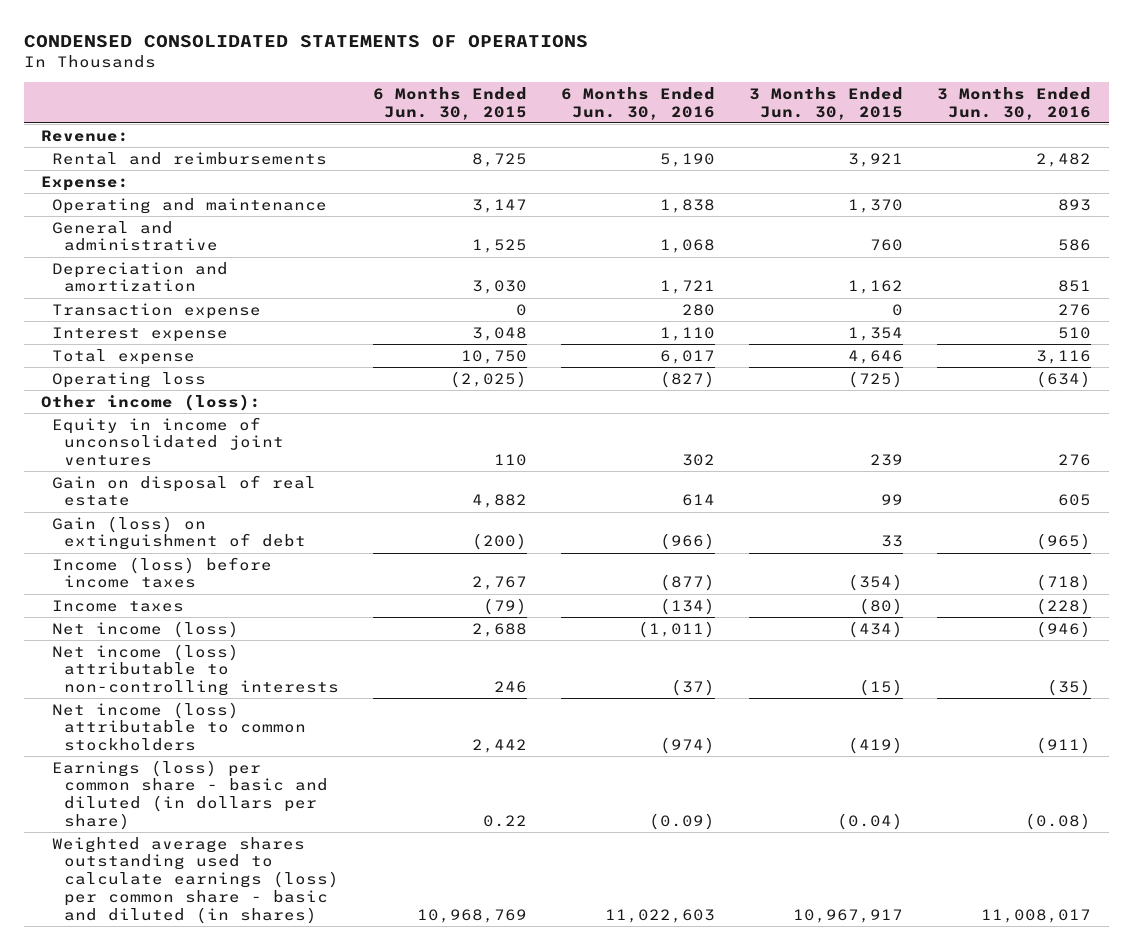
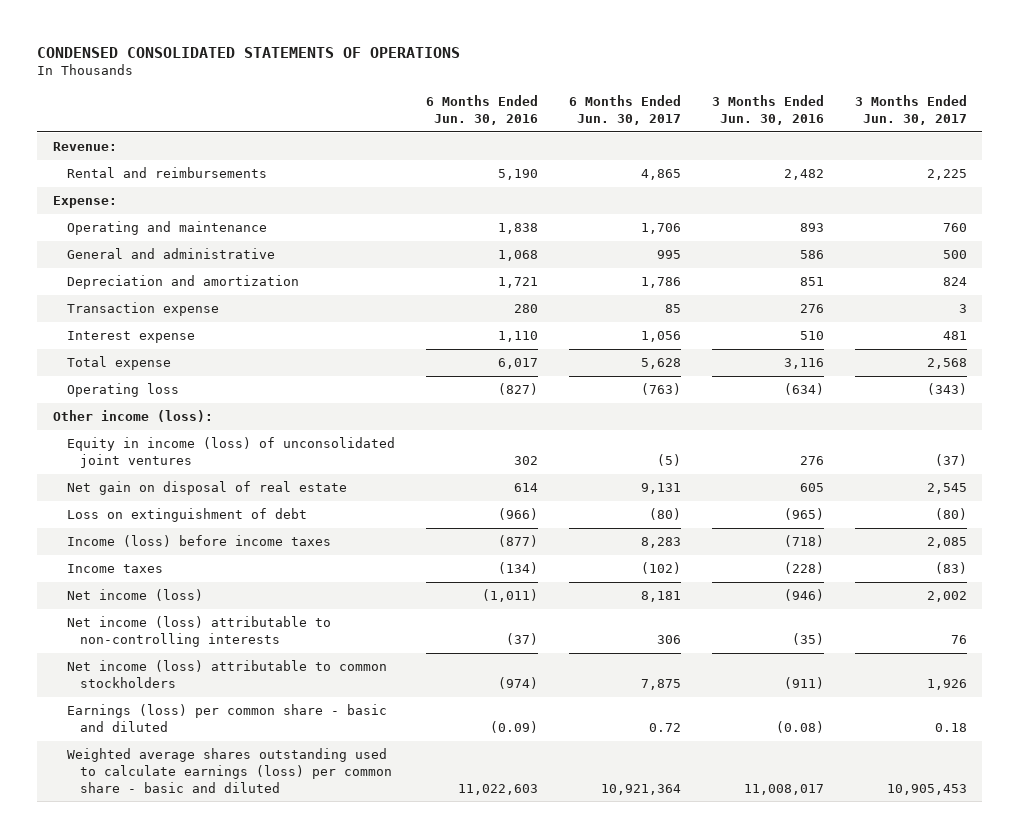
[372,86,527,120] 6 Months Ended Jun. 30, 2015 -> none
[749,86,904,120] 3 Months Ended Jun. 30, 2015 -> none
none -> [568,95,681,126] 6 Months Ended Jun. 30, 2017
none -> [854,95,967,126] 3 Months Ended Jun. 30, 2017
[52,416,284,467] Equity in income of unconsolidated joint ventures -> [66,437,395,468] Equity in income (loss) of unconsolidated joint ventures
[52,474,317,507] Gain on disposal of real estate -> [66,481,347,496] Net gain on disposal of real estate
[52,515,306,551] Gain (loss) on extinguishment of debt -> [66,508,307,523] Loss on extinguishment of debt
[52,759,328,831] Earnings (loss) per common share - basic and diluted (in dollars per share) -> [66,704,387,732] Earnings (loss) per common share - basic and diluted
[52,836,339,924] Weighted average shares outstanding used to calculate earnings (loss) per common share - basic and diluted (in shares) -> [66,748,393,793] Weighted average shares outstanding used to calculate earnings (loss) per common share - basic and diluted

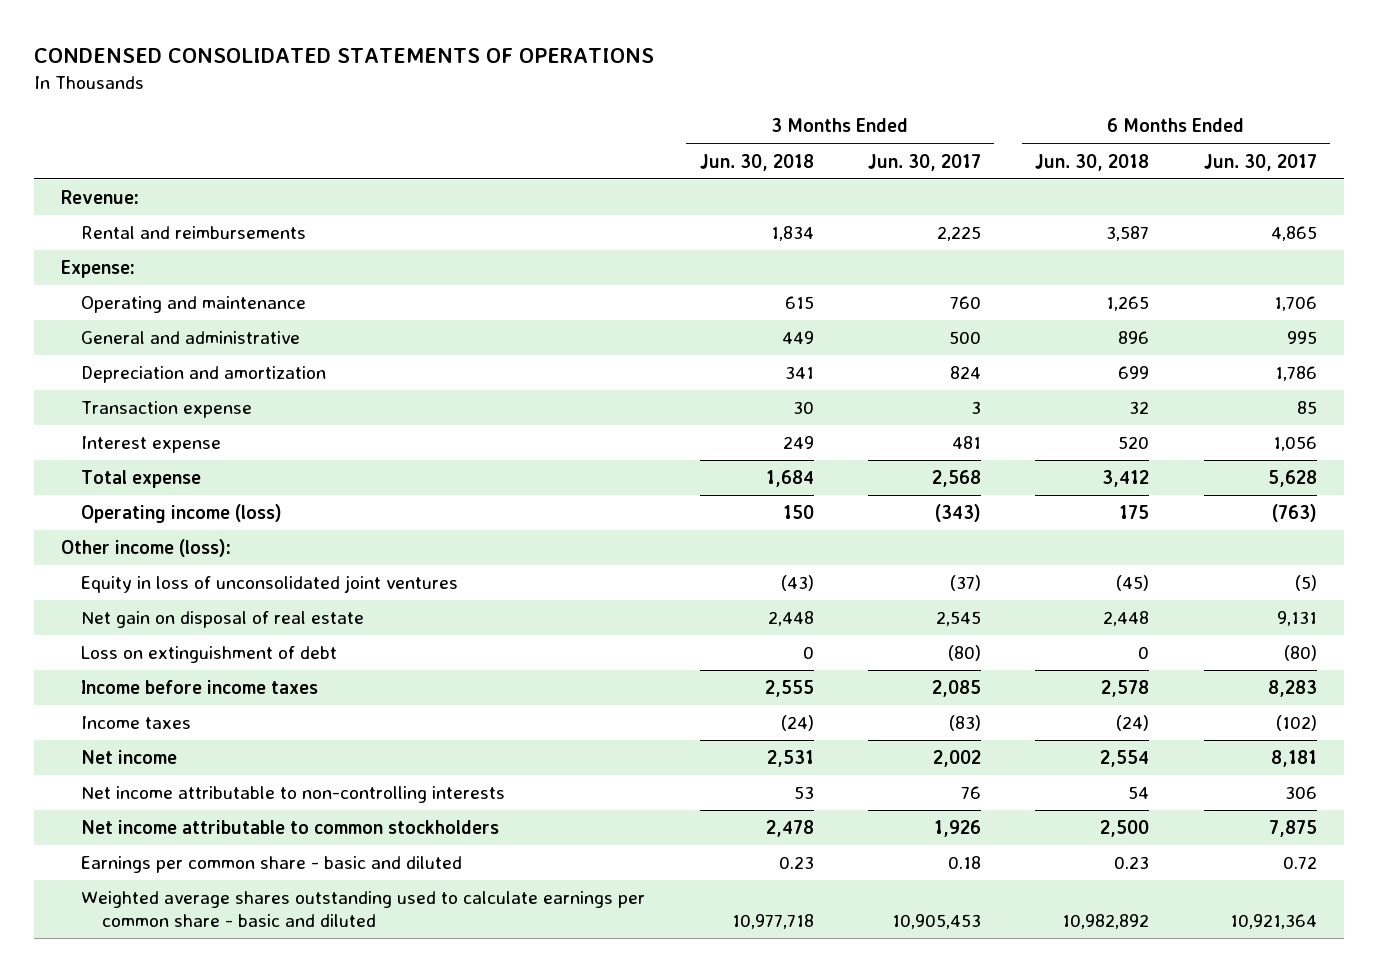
[425,95,538,126] 6 Months Ended Jun. 30, 2016 -> none
[711,95,824,126] 3 Months Ended Jun. 30, 2016 -> none
none -> [699,153,814,171] Jun. 30, 2018
none -> [1035,153,1150,171] Jun. 30, 2018
[66,383,179,398] Operating loss -> [81,504,283,524] Operating income (loss)
[66,437,395,468] Equity in income (loss) of unconsolidated joint ventures -> [81,575,459,594] Equity in loss of unconsolidated joint ventures
[66,535,331,548] Income (loss) before income taxes -> [81,680,319,695] Income before income taxes
[66,589,203,602] Net income (loss) -> [81,750,178,765] Net income
[66,616,331,647] Net income (loss) attributable to non-controlling interests -> [81,786,506,804] Net income attributable to non-controlling interests
[66,660,387,688] Net income (loss) attributable to common stockholders -> [81,820,500,835] Net income attributable to common stockholders
[66,704,387,732] Earnings (loss) per common share - basic and diluted -> [81,856,463,874] Earnings per common share - basic and diluted
[66,748,393,793] Weighted average shares outstanding used to calculate earnings (loss) per common share - basic and diluted -> [81,891,646,927] Weighted average shares outstanding used to calculate earnings per common share - basic and diluted

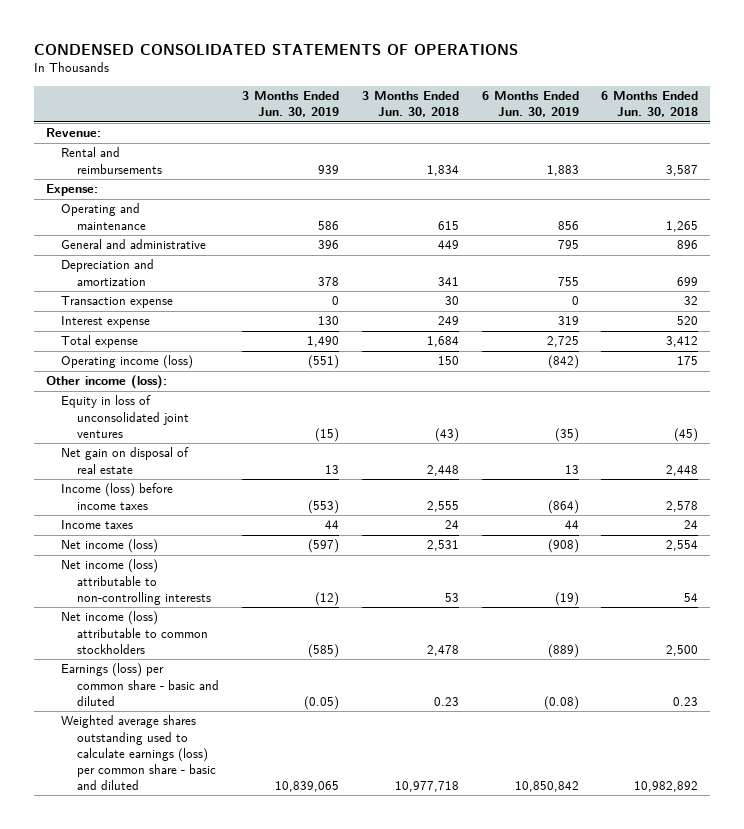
[867,153,981,171] Jun. 30, 2017 -> none
[1203,153,1317,171] Jun. 30, 2017 -> none
none -> [241,91,339,118] 3 Months Ended Jun. 30, 2019
none -> [481,91,579,118] 6 Months Ended Jun. 30, 2019
[81,646,338,664] Loss on extinguishment of debt -> none
[81,680,319,695] Income before income taxes -> [61,483,174,510] Income (loss) before income taxes
[780,715,814,732] (24) -> [444,520,459,530] 24
[1116,715,1150,732] (24) -> [684,520,699,530] 24
[81,750,178,765] Net income -> [61,539,159,554] Net income (loss)
[81,786,506,804] Net income attributable to non-controlling interests -> [61,559,211,605] Net income (loss) attributable to non-controlling interests
[81,820,500,835] Net income attributable to common stockholders -> [61,611,208,654] Net income (loss) attributable to common stockholders
[81,856,463,874] Earnings per common share - basic and diluted -> [61,663,219,706] Earnings (loss) per common share - basic and diluted
[81,891,646,927] Weighted average shares outstanding used to calculate earnings per common share - basic and diluted -> [61,715,216,791] Weighted average shares outstanding used to calculate earnings (loss) per common share - basic and diluted

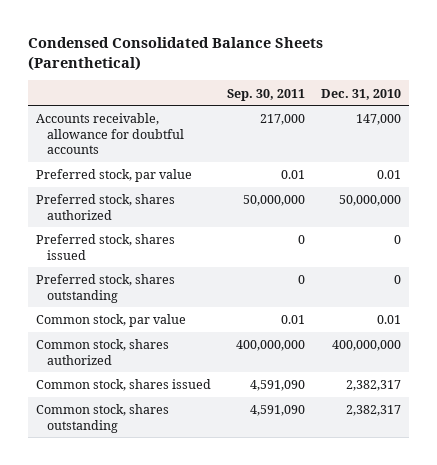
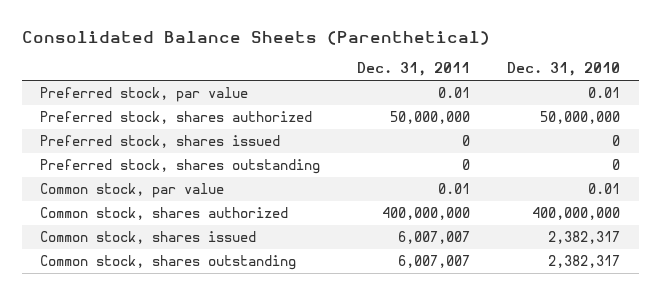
[28,36,324,71] Condensed Consolidated Balance Sheets (Parenthetical) -> [21,30,490,45] Consolidated Balance Sheets (Parenthetical)
[226,88,305,101] Sep. 30, 2011 -> none
none -> [357,62,471,77] Dec. 31, 2011
[36,113,184,155] Accounts receivable, allowance for doubtful accounts -> none

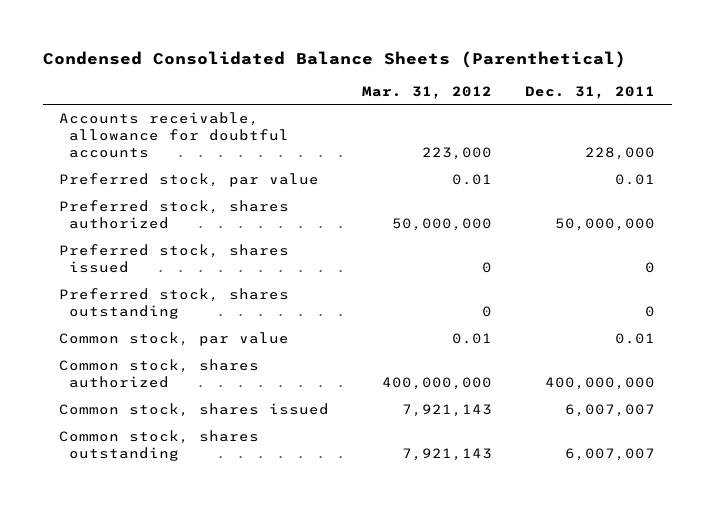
[21,30,490,45] Consolidated Balance Sheets (Parenthetical) -> [42,50,626,68] Condensed Consolidated Balance Sheets (Parenthetical)
[507,62,621,77] Dec. 31, 2010 -> none
none -> [362,85,493,99] Mar. 31, 2012
none -> [59,112,289,159] Accounts receivable, allowance for doubtful accounts

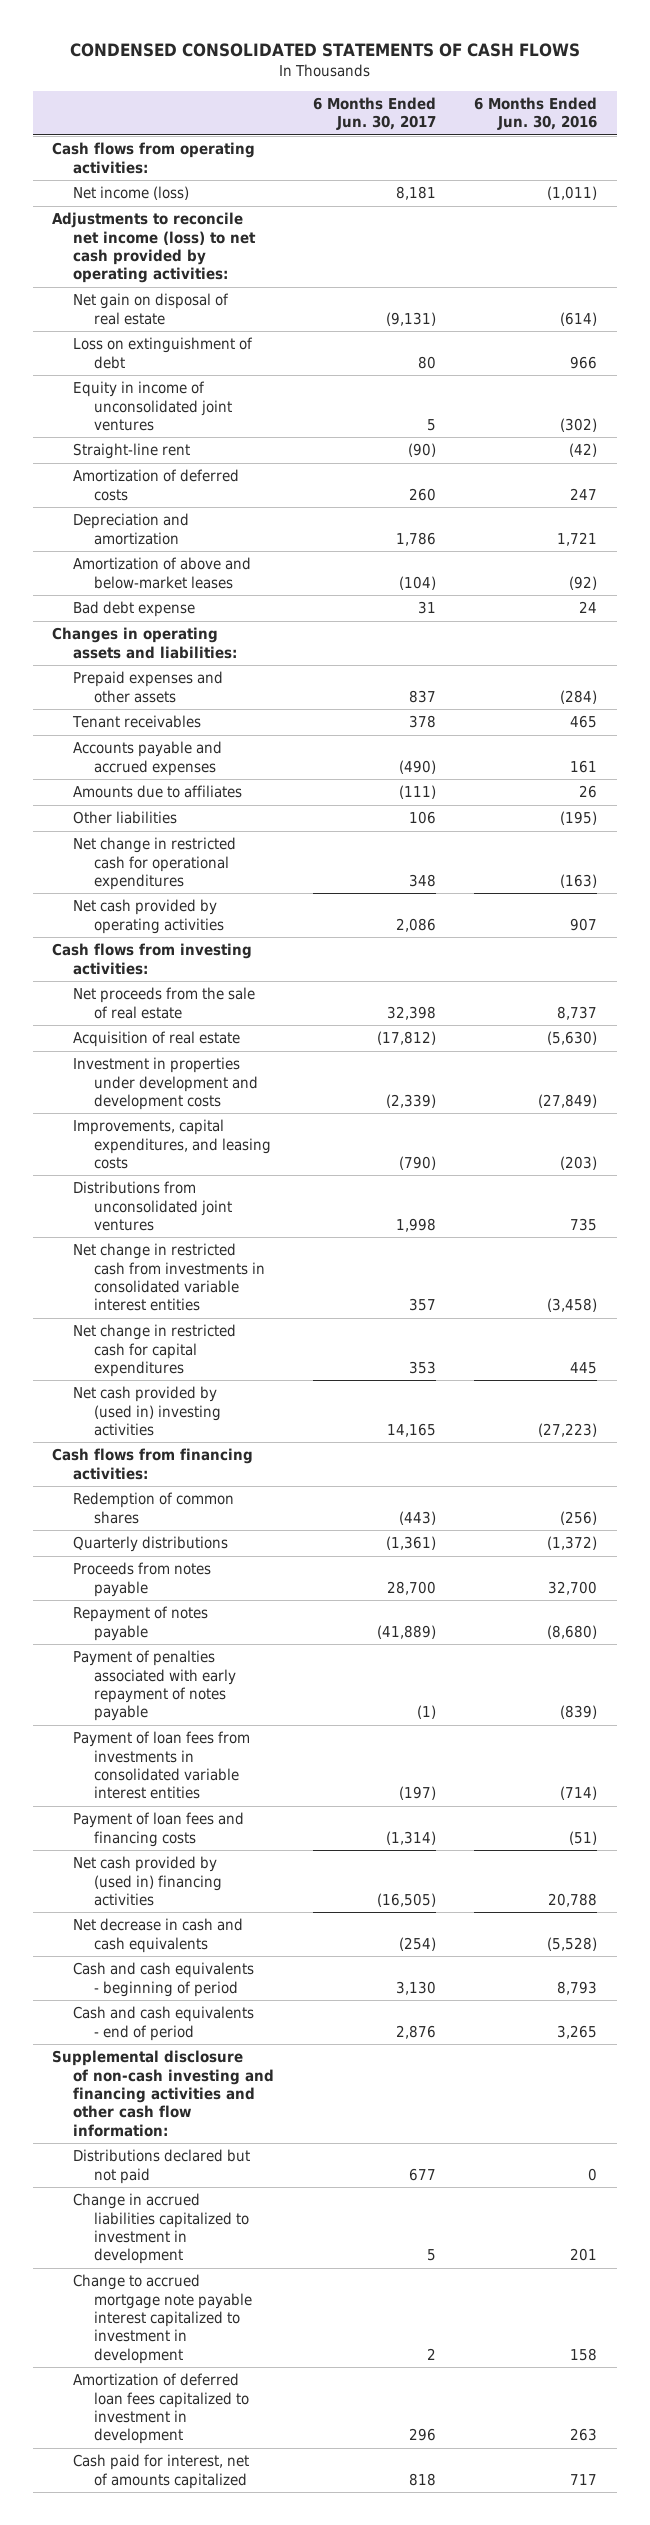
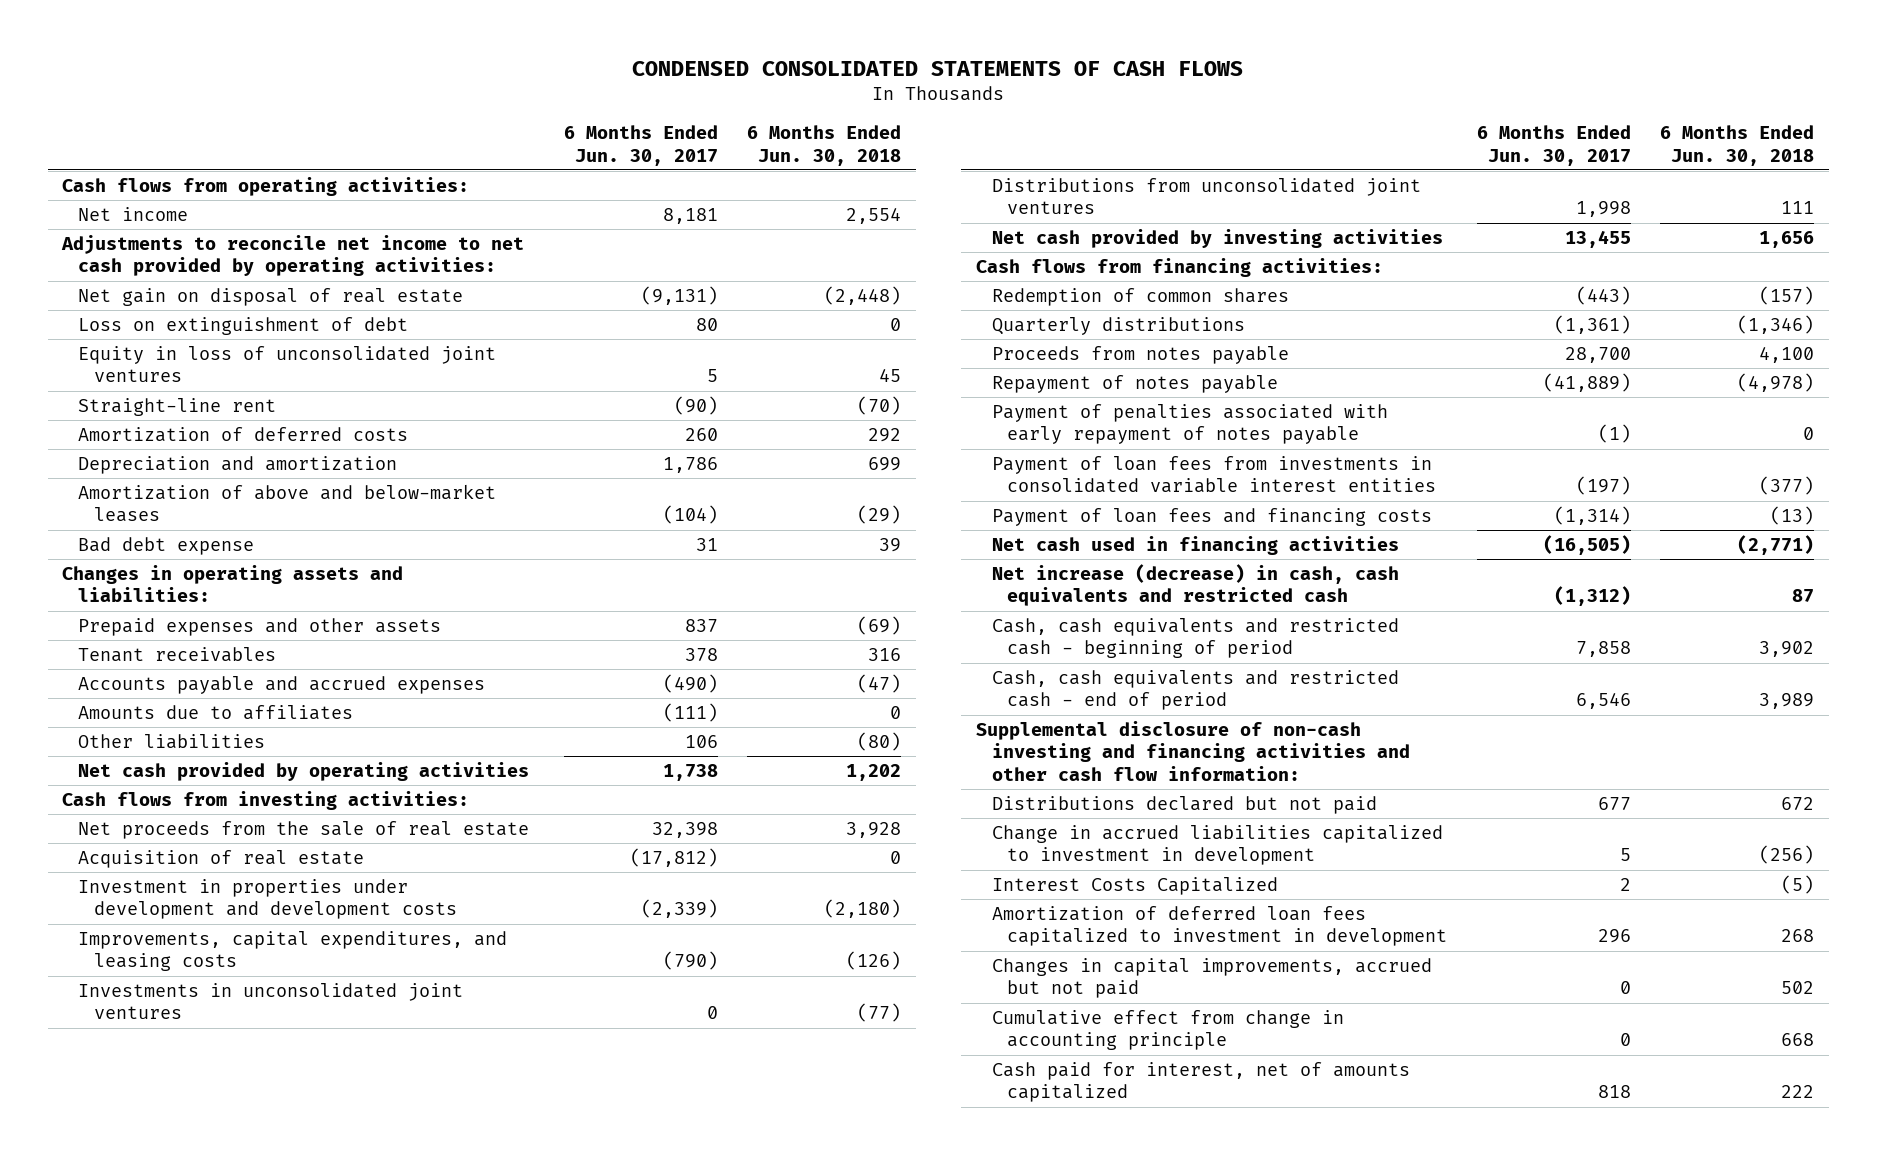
[474,96,598,131] 6 Months Ended Jun. 30, 2016 -> none
none -> [747,125,902,166] 6 Months Ended Jun. 30, 2018
[73,186,190,201] Net income (loss) -> [78,207,189,222] Net income
[52,212,257,284] Adjustments to reconcile net income (loss) to net cash provided by operating activities: -> [61,235,525,277] Adjustments to reconcile net income to net cash provided by operating activities:
[73,381,233,431] Equity in income of unconsolidated joint ventures -> [78,346,497,383] Equity in loss of unconsolidated joint ventures
[73,837,237,890] Net change in restricted cash for operational expenditures -> none
[395,917,436,932] 2,086 -> [662,764,718,782] 1,738
none -> [78,983,464,1020] Investments in unconsolidated joint ventures
[73,1243,266,1312] Net change in restricted cash from investments in consolidated variable interest entities -> none
[73,1324,237,1377] Net change in restricted cash for capital expenditures -> none
[73,1386,222,1436] Net cash provided by (used in) investing activities -> [991,229,1443,249] Net cash provided by investing activities
[386,1422,436,1437] 14,165 -> [1564,230,1631,249] 13,455
[73,1856,223,1906] Net cash provided by (used in) financing activities -> [991,536,1399,556] Net cash used in financing activities
[73,1918,244,1953] Net decrease in cash and cash equivalents -> [991,564,1399,607] Net increase (decrease) in cash, cash equivalents and restricted cash
[398,1936,436,1951] (254) -> [1553,586,1631,607] (1,312)
[73,1962,255,1997] Cash and cash equivalents - beginning of period -> [991,618,1399,659] Cash, cash equivalents and restricted cash - beginning of period
[395,1980,436,1995] 3,130 -> [1575,641,1631,658] 7,858
[73,2006,255,2041] Cash and cash equivalents - end of period -> [991,670,1399,711] Cash, cash equivalents and restricted cash - end of period
[395,2024,436,2039] 2,876 -> [1575,693,1631,710] 6,546
[73,2274,253,2364] Change to accrued mortgage note payable interest capitalized to investment in development -> none
none -> [991,877,1278,896] Interest Costs Capitalized
none -> [991,958,1432,999] Changes in capital improvements, accrued but not paid
none -> [991,1010,1344,1051] Cumulative effect from change in accounting principle

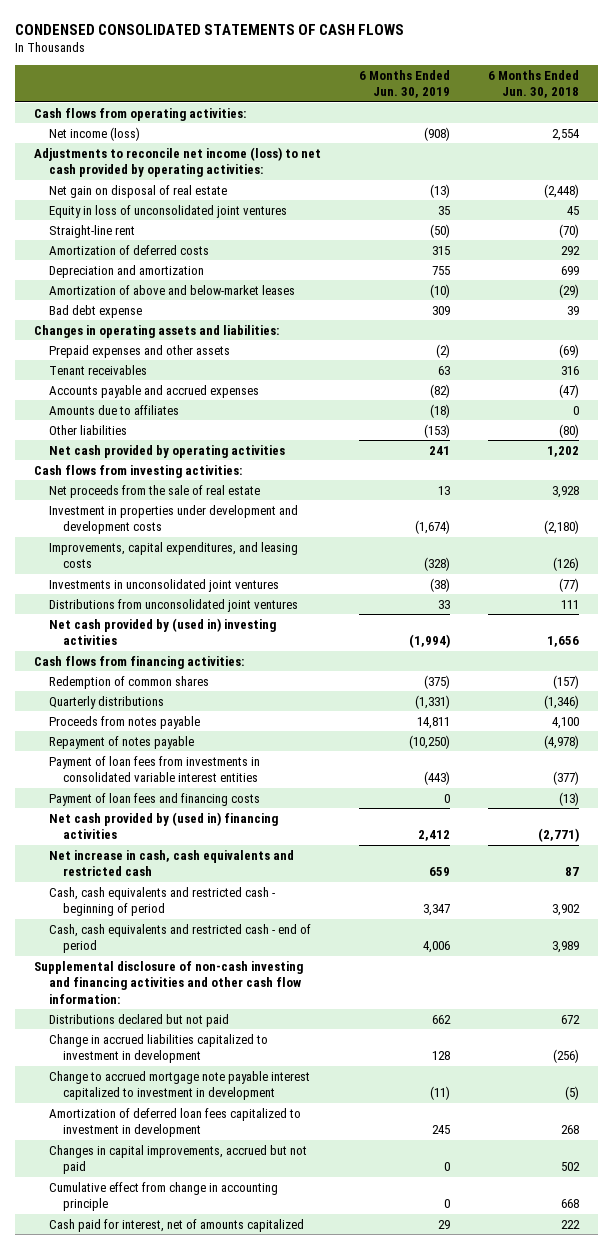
[563,125,718,166] 6 Months Ended Jun. 30, 2017 -> none
none -> [359,69,451,99] 6 Months Ended Jun. 30, 2019
[78,207,189,222] Net income -> [48,126,140,141] Net income (loss)
[61,235,525,277] Adjustments to reconcile net income to net cash provided by operating activities: -> [34,146,322,178] Adjustments to reconcile net income (loss) to net cash provided by operating activities:
[78,317,409,336] Loss on extinguishment of debt -> none
[78,850,365,869] Acquisition of real estate -> none
[991,229,1443,249] Net cash provided by investing activities -> [48,617,276,646] Net cash provided by (used in) investing activities
[991,404,1388,445] Payment of penalties associated with early repayment of notes payable -> none
[991,536,1399,556] Net cash used in financing activities -> [48,811,278,840] Net cash provided by (used in) financing activities
[991,564,1399,607] Net increase (decrease) in cash, cash equivalents and restricted cash -> [48,849,294,877] Net increase in cash, cash equivalents and restricted cash
[991,877,1278,896] Interest Costs Capitalized -> [48,1070,310,1101] Change to accrued mortgage note payable interest capitalized to investment in development

